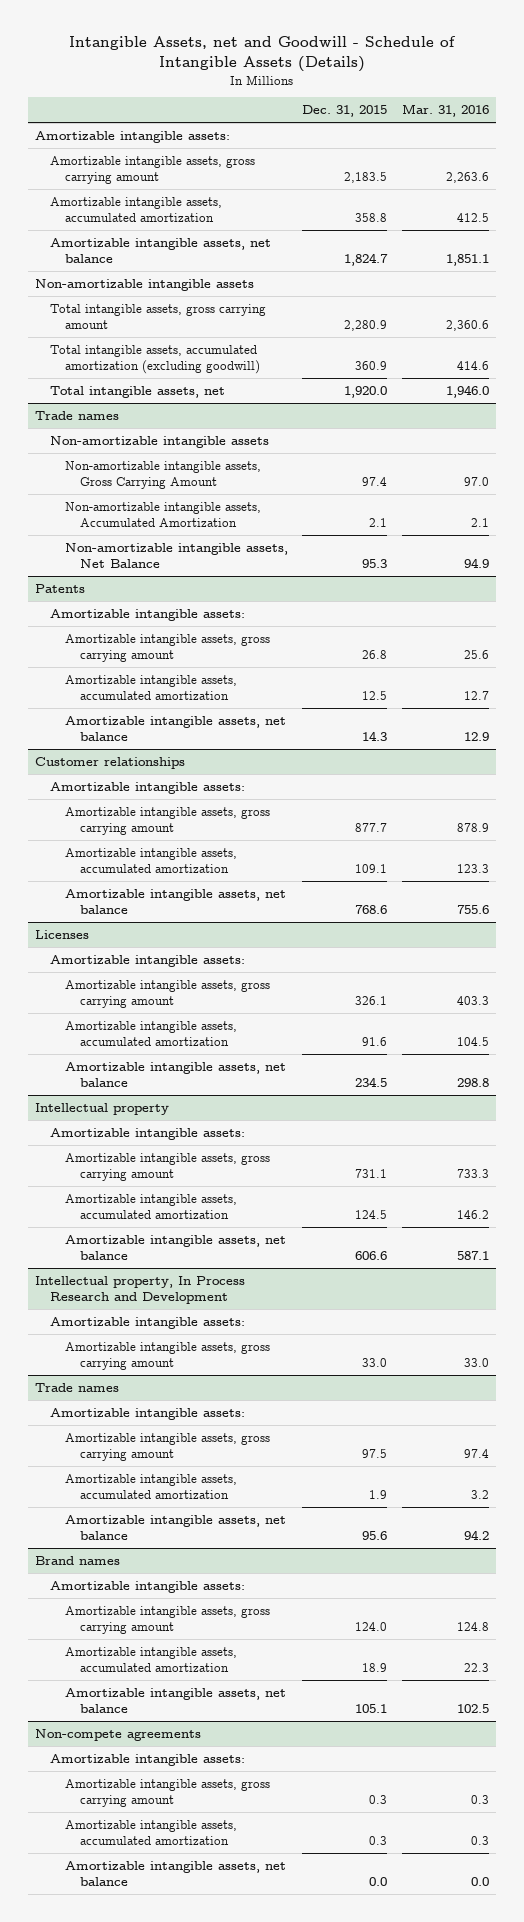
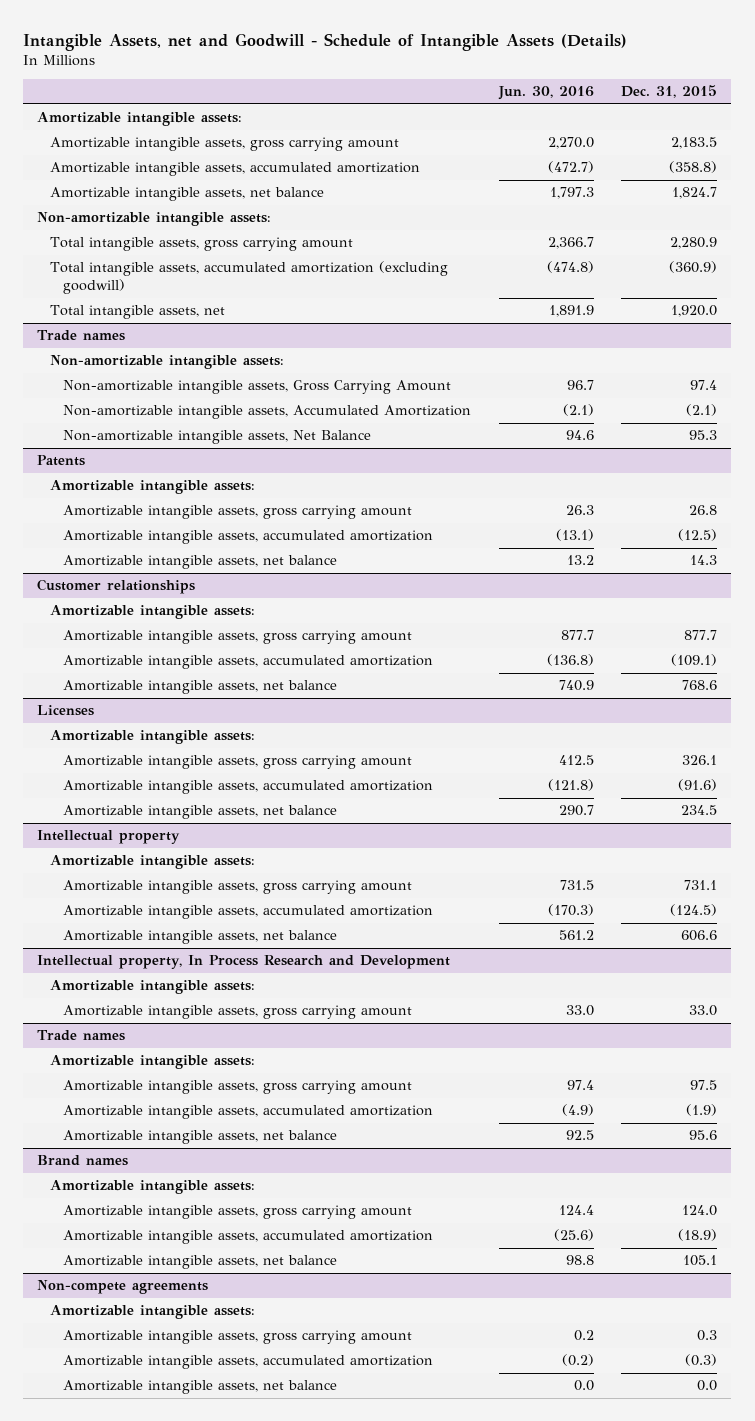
[402,104,490,118] Mar. 31, 2016 -> none
none -> [497,86,594,101] Jun. 30, 2016
[355,213,388,223] 358.8 -> [669,161,718,174] (358.8)
[34,278,254,291] Non-amortizable intangible assets -> [37,212,272,227] Non-amortizable intangible assets:
[355,361,388,371] 360.9 -> [669,261,718,274] (360.9)
[49,435,269,448] Non-amortizable intangible assets -> [49,355,284,370] Non-amortizable intangible assets:
[369,518,388,528] 2.1 -> [686,404,718,417] (2.1)
[362,691,388,701] 12.5 -> [678,529,718,542] (12.5)
[355,864,388,874] 109.1 -> [671,654,718,667] (109.1)
[362,1037,388,1047] 91.6 -> [678,779,718,792] (91.6)
[355,1210,388,1220] 124.5 -> [670,904,718,917] (124.5)
[369,1490,388,1500] 1.9 -> [686,1104,718,1117] (1.9)
[362,1663,388,1673] 18.9 -> [678,1229,718,1242] (18.9)
[369,1836,388,1846] 0.3 -> [685,1354,718,1367] (0.3)

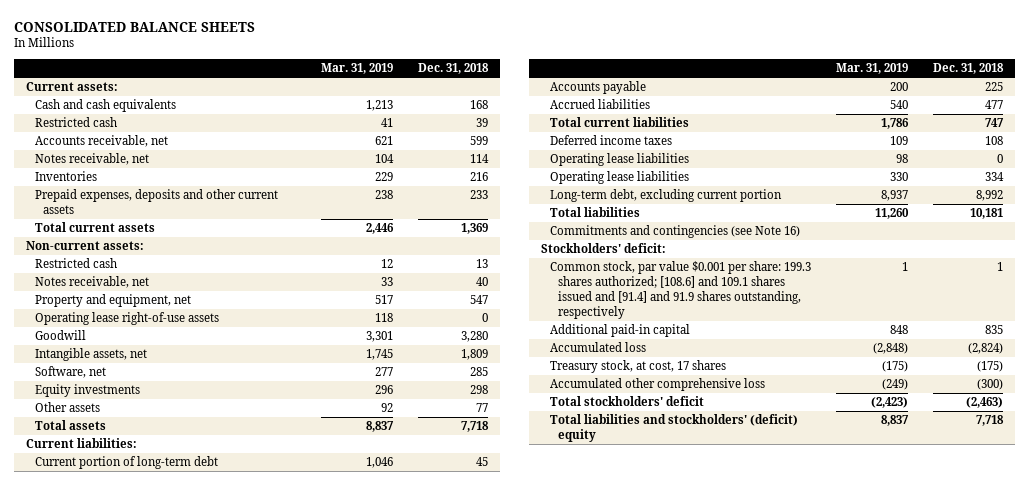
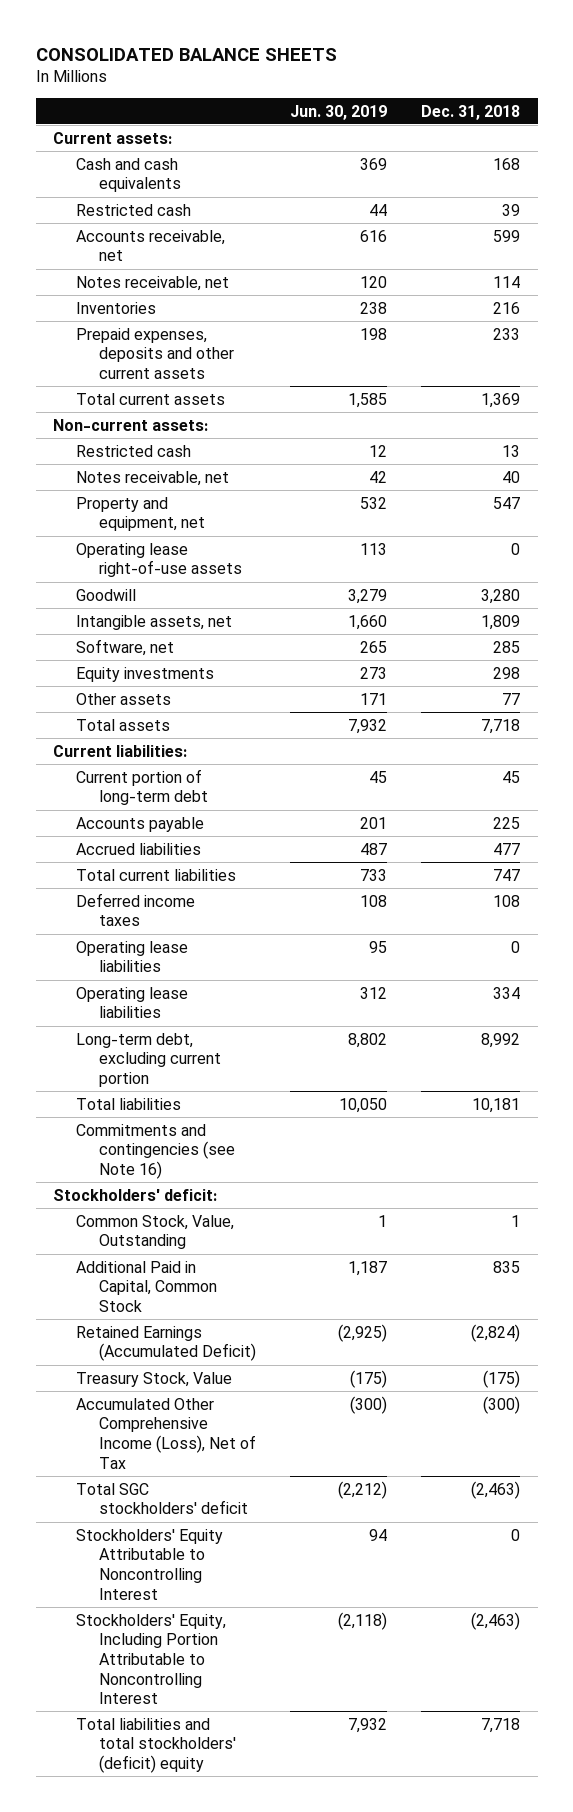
[320,63,393,75] Mar. 31, 2019 -> none
none -> [290,104,388,120] Jun. 30, 2019
[549,261,811,319] Common stock, par value $0.001 per share: 199.3 shares authorized; [108.6] and 109.1 shares issued and [91.4] and 91.9 shares outstanding, respectively -> [75,1214,234,1250] Common Stock, Value, Outstanding
[549,324,690,338] Additional paid-in capital -> [75,1260,217,1312] Additional Paid in Capital, Common Stock
[549,342,646,353] Accumulated loss -> [75,1325,256,1362] Retained Earnings (Accumulated Deficit)
[549,360,726,374] Treasury stock, at cost, 17 shares -> [75,1371,232,1387] Treasury Stock, Value
[549,378,765,392] Accumulated other comprehensive loss -> [75,1397,256,1469] Accumulated Other Comprehensive Income (Loss), Net of Tax
[549,396,704,407] Total stockholders' deficit -> [75,1482,248,1515] Total SGC stockholders' deficit
none -> [75,1528,223,1600] Stockholders' Equity Attributable to Noncontrolling Interest
none -> [75,1613,226,1705] Stockholders' Equity, Including Portion Attributable to Noncontrolling Interest
[549,414,798,443] Total liabilities and stockholders' (deficit) equity -> [75,1717,236,1773] Total liabilities and total stockholders' (deficit) equity

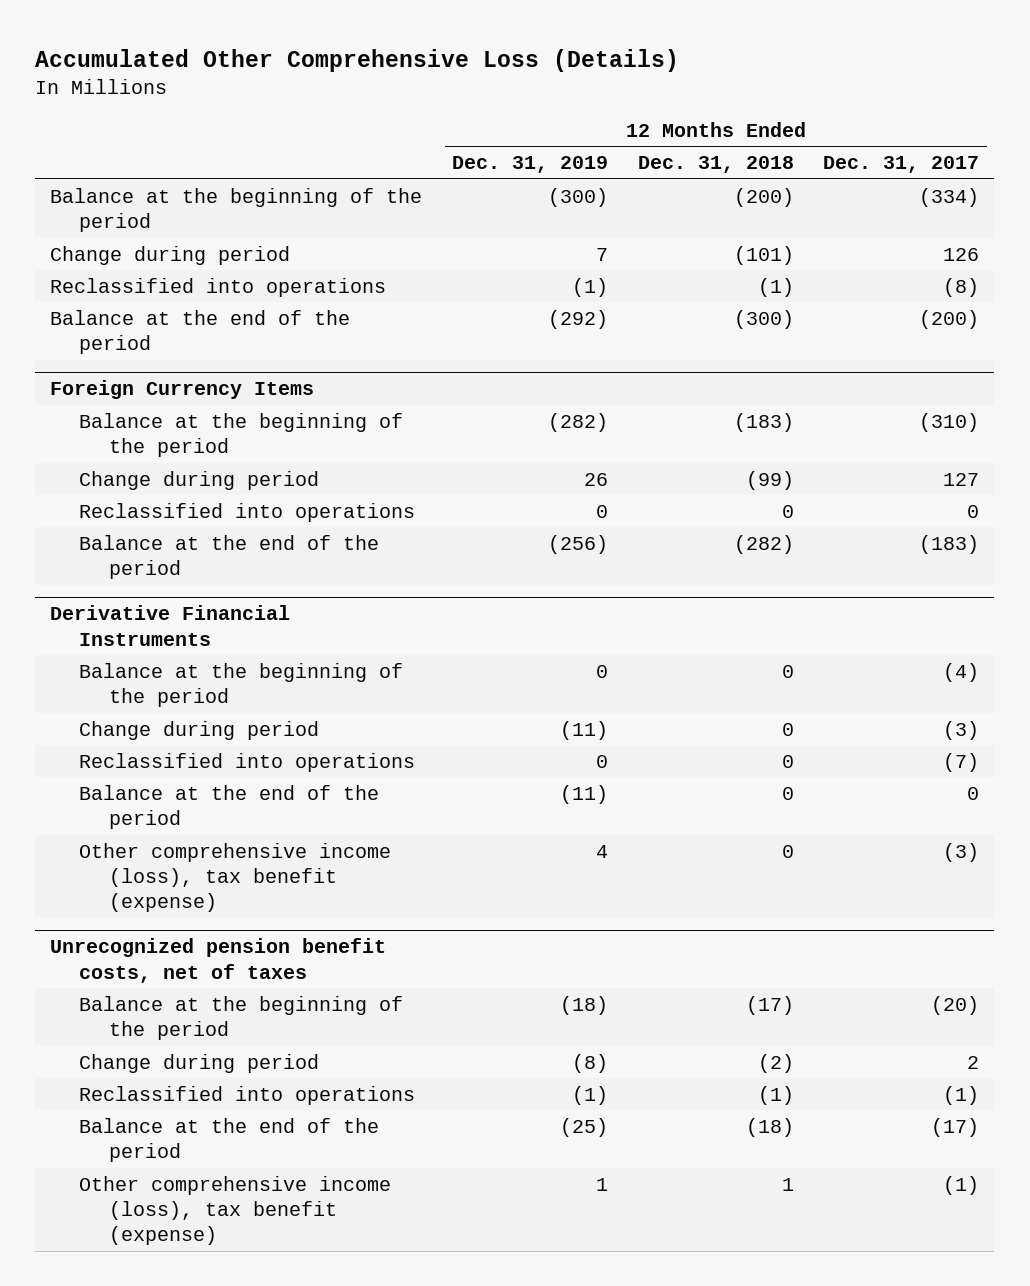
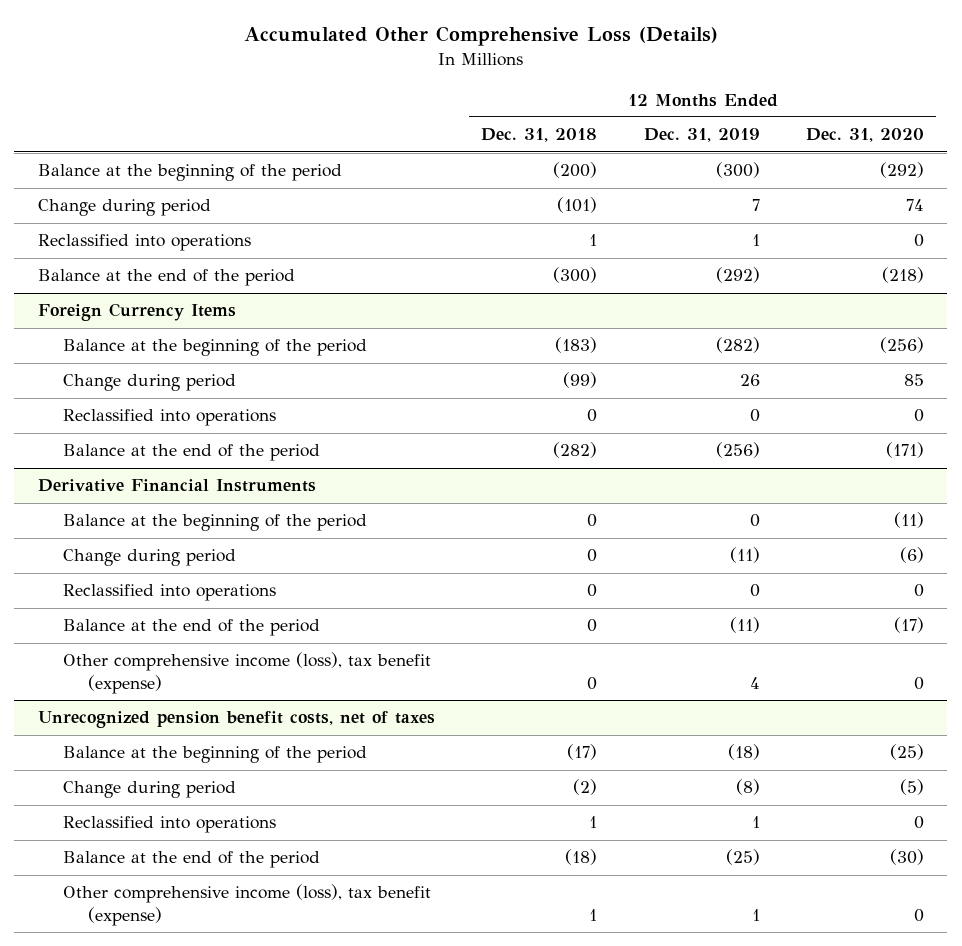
[823,156,980,174] Dec. 31, 2017 -> none
none -> [806,128,925,143] Dec. 31, 2020
[571,277,608,297] (1) -> [751,234,760,247] 1
[757,277,794,297] (1) -> [589,234,598,247] 1
[571,1085,608,1105] (1) -> [751,816,760,829] 1
[757,1085,794,1105] (1) -> [589,816,598,829] 1

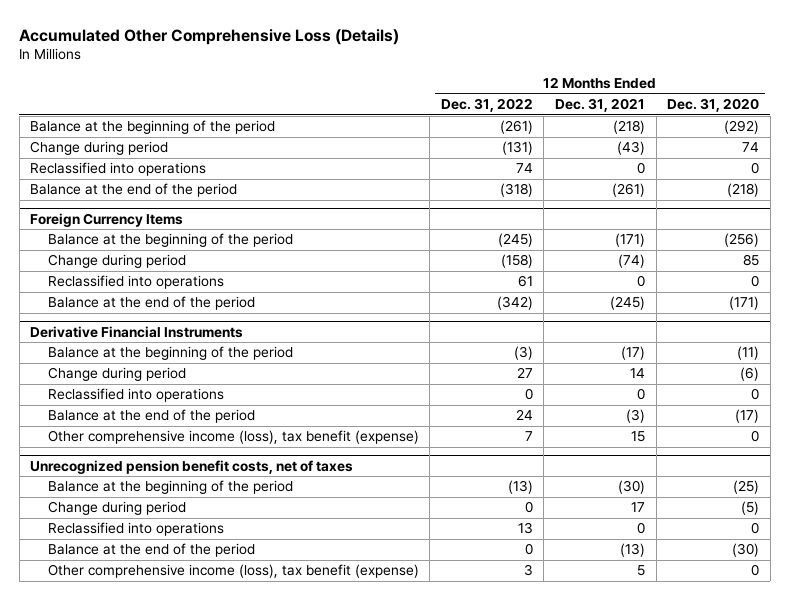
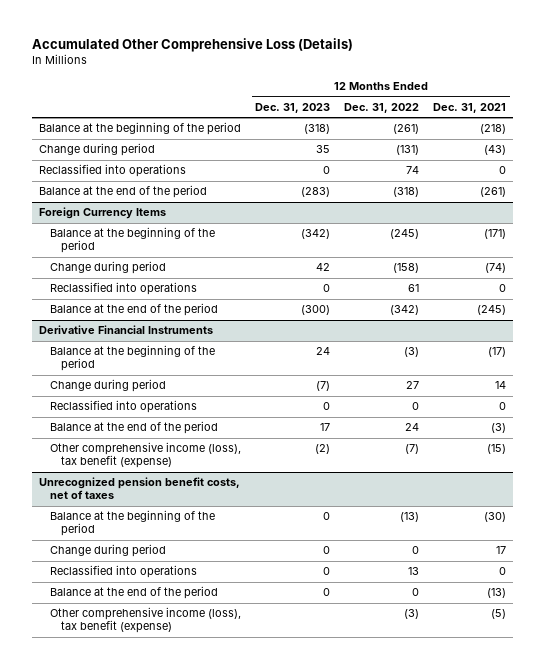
[667,98,760,113] Dec. 31, 2020 -> none
none -> [255,102,331,113] Dec. 31, 2023
[524,431,533,442] 7 -> [405,444,420,455] (7)
[630,431,645,443] 15 -> [487,444,507,455] (15)
[523,564,533,577] 3 -> [404,609,420,620] (3)
[636,565,645,577] 5 -> [491,609,507,620] (5)

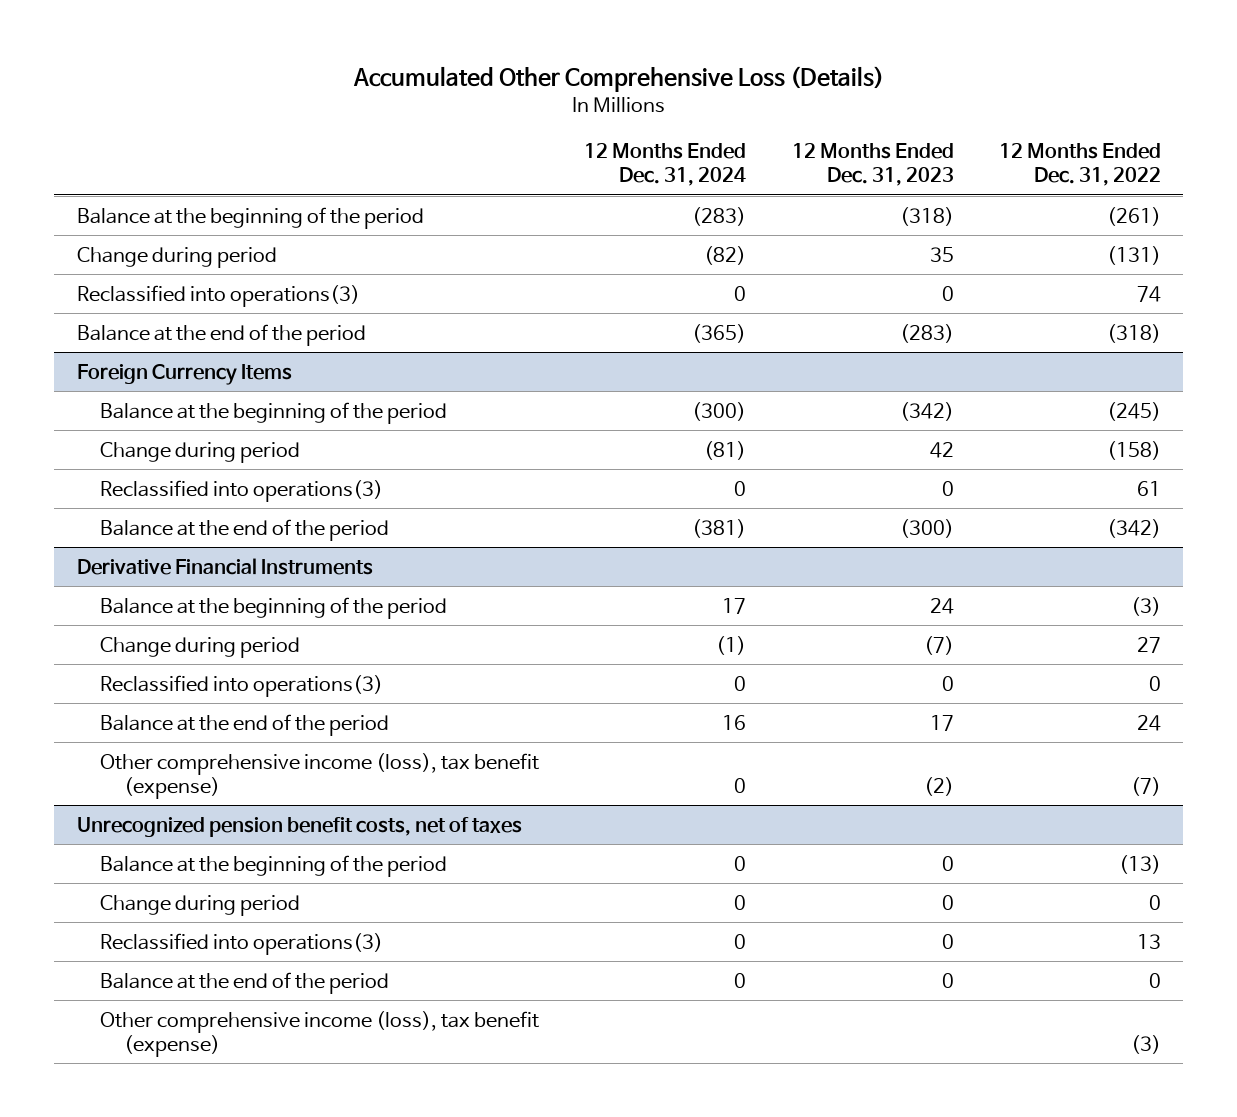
[433,102,507,113] Dec. 31, 2021 -> none
none -> [584,143,747,187] 12 Months Ended Dec. 31, 2024
[38,164,186,178] Reclassified into operations -> [76,284,360,307] Reclassified into operations(3)
[50,282,198,296] Reclassified into operations -> [100,479,384,502] Reclassified into operations(3)
[50,400,198,414] Reclassified into operations -> [100,674,384,697] Reclassified into operations(3)
[50,565,198,579] Reclassified into operations -> [100,932,384,955] Reclassified into operations(3)

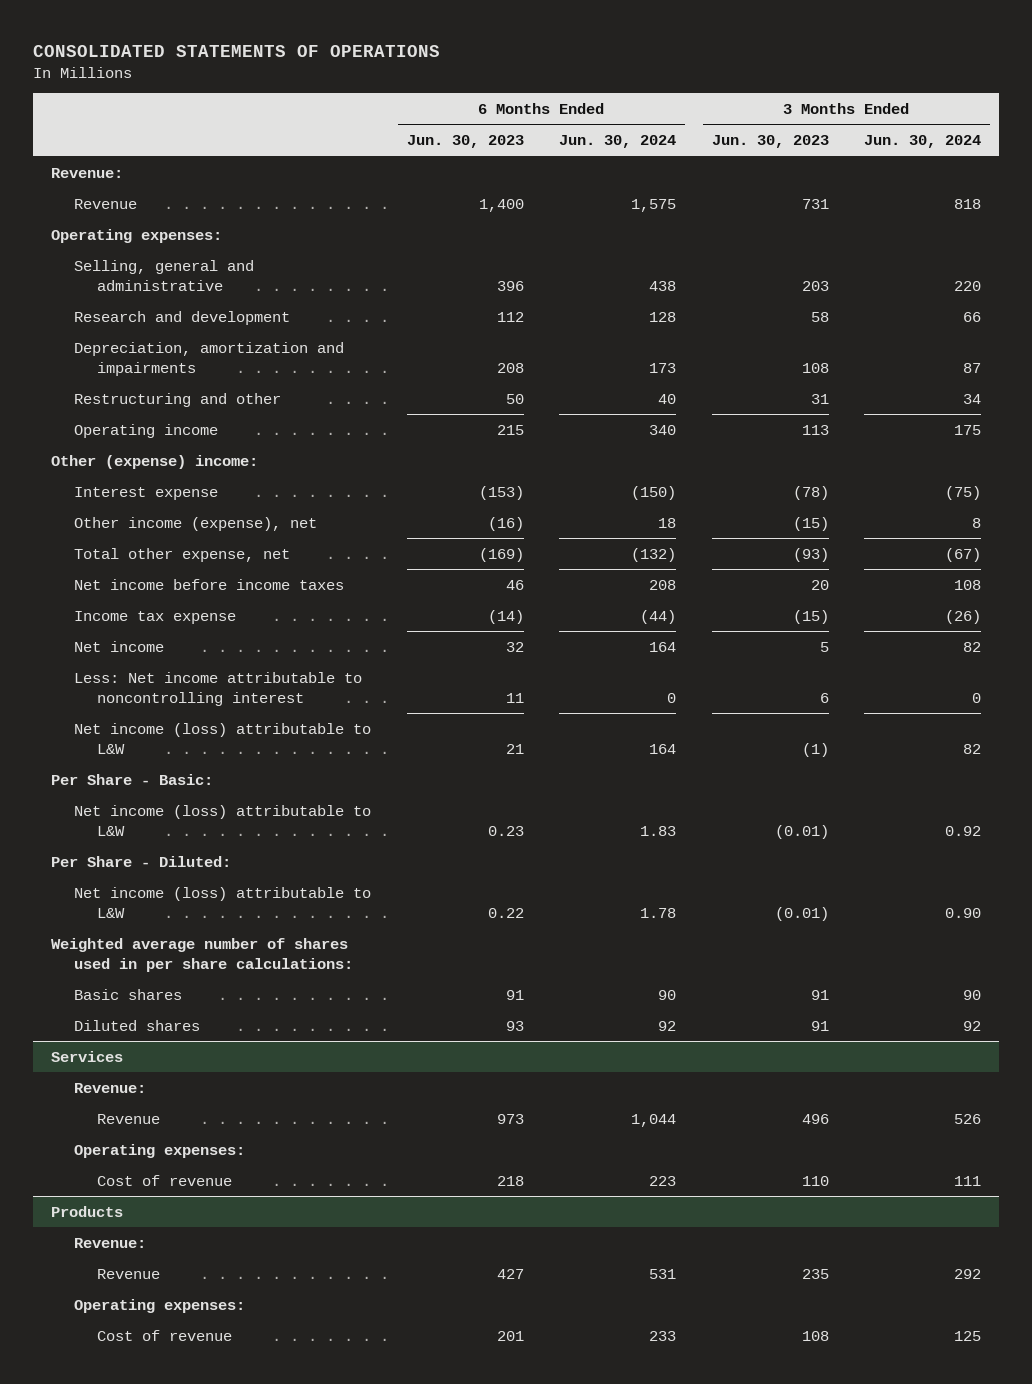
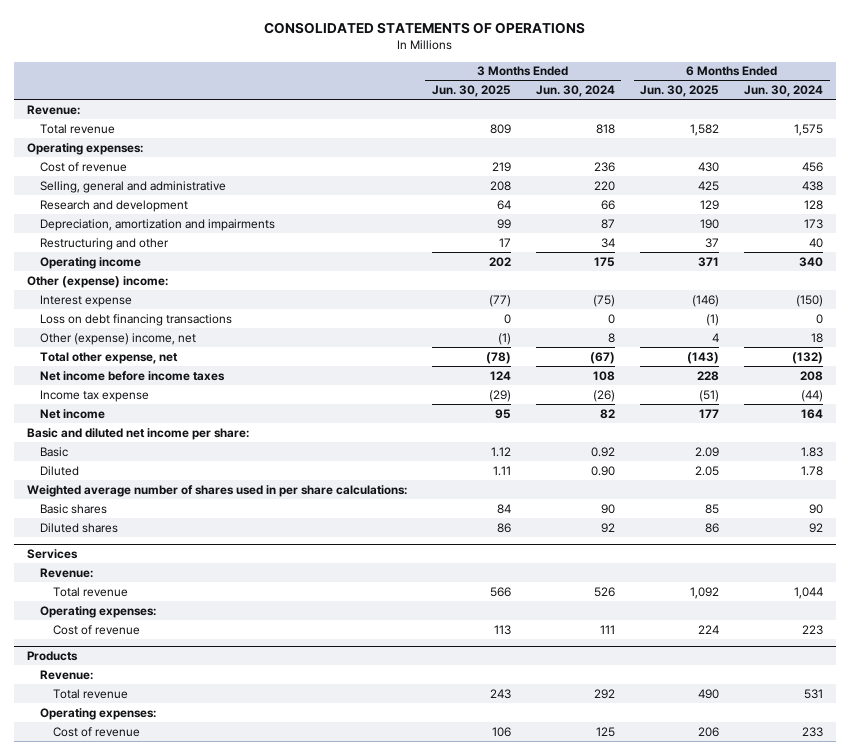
[406,135,524,149] Jun. 30, 2023 -> none
[711,135,829,149] Jun. 30, 2023 -> none
none -> [431,85,511,98] Jun. 30, 2025
none -> [640,85,720,98] Jun. 30, 2025
[74,198,138,209] Revenue -> [40,123,116,134] Total revenue
none -> [40,161,128,172] Cost of revenue
none -> [40,313,233,326] Loss on debt financing transactions
[74,516,318,531] Other income (expense), net -> [40,332,197,345] Other (expense) income, net
[74,671,363,706] Less: Net income attributable to noncontrolling interest -> none
[74,722,372,754] Net income (loss) attributable to L&W -> none
[51,855,232,867] Per Share - Diluted: -> none
[51,773,214,785] Per Share - Basic: -> [26,427,249,440] Basic and diluted net income per share:
[74,804,372,836] Net income (loss) attributable to L&W -> [40,446,69,457] Basic
[74,886,372,918] Net income (loss) attributable to L&W -> [40,465,80,476] Diluted
[97,1113,161,1124] Revenue -> [53,586,129,597] Total revenue
[97,1268,161,1279] Revenue -> [53,688,129,699] Total revenue

